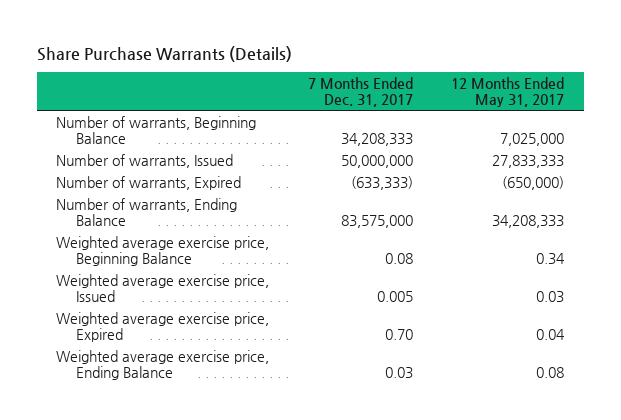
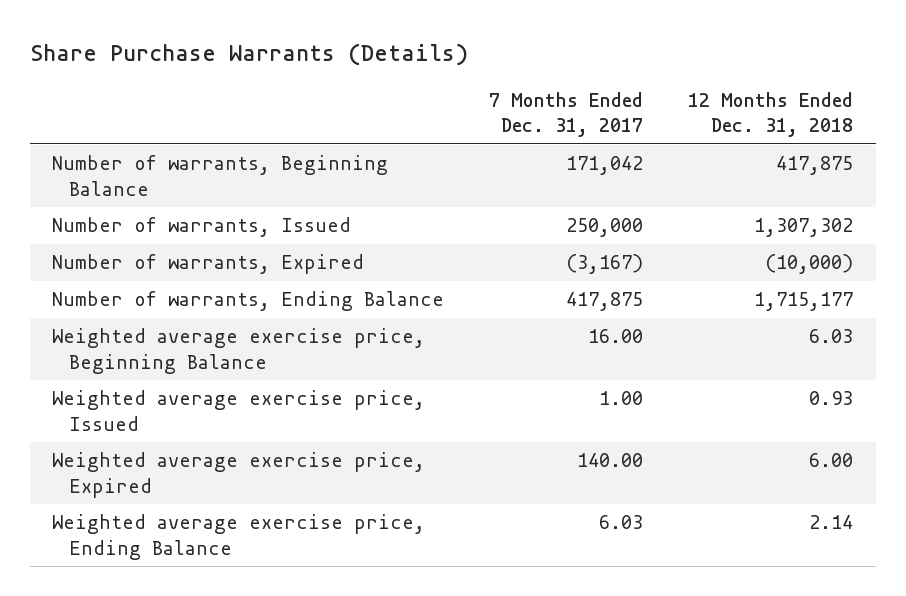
[451,77,565,108] 12 Months Ended May 31, 2017 -> none
none -> [688,91,854,138] 12 Months Ended Dec. 31, 2018
[340,132,413,146] 34,208,333 -> [566,156,644,176] 171,042
[340,154,413,168] 50,000,000 -> [566,218,644,238] 250,000
[350,175,413,190] (633,333) -> [566,254,644,275] (3,167)
[340,214,413,228] 83,575,000 -> [566,292,644,312] 417,875
[384,252,413,264] 0.08 -> [588,329,644,344] 16.00
[376,290,413,302] 0.005 -> [599,391,644,406] 1.00
[384,328,413,340] 0.70 -> [577,453,644,468] 140.00
[384,366,413,379] 0.03 -> [599,515,644,530] 6.03

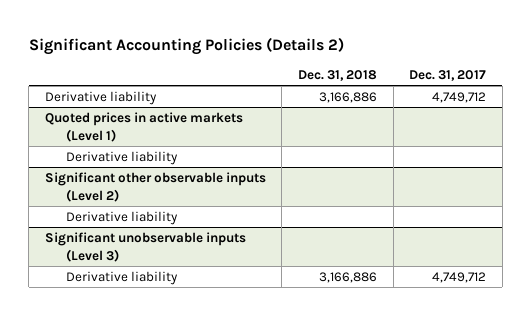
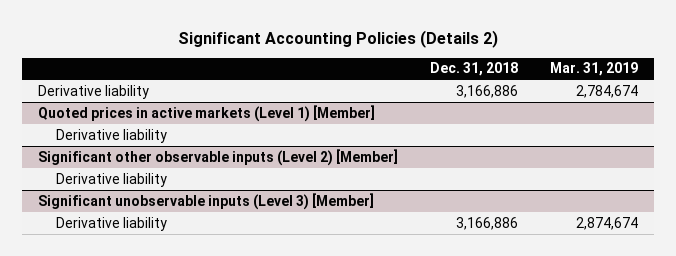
[409,69,487,81] Dec. 31, 2017 -> none
none -> [550,62,639,77] Mar. 31, 2019
[44,112,243,142] Quoted prices in active markets (Level 1) -> [38,104,376,122] Quoted prices in active markets (Level 1) [Member]
[44,172,266,202] Significant other observable inputs (Level 2) -> [38,148,399,166] Significant other observable inputs (Level 2) [Member]
[44,232,246,262] Significant unobservable inputs (Level 3) -> [38,192,375,210] Significant unobservable inputs (Level 3) [Member]

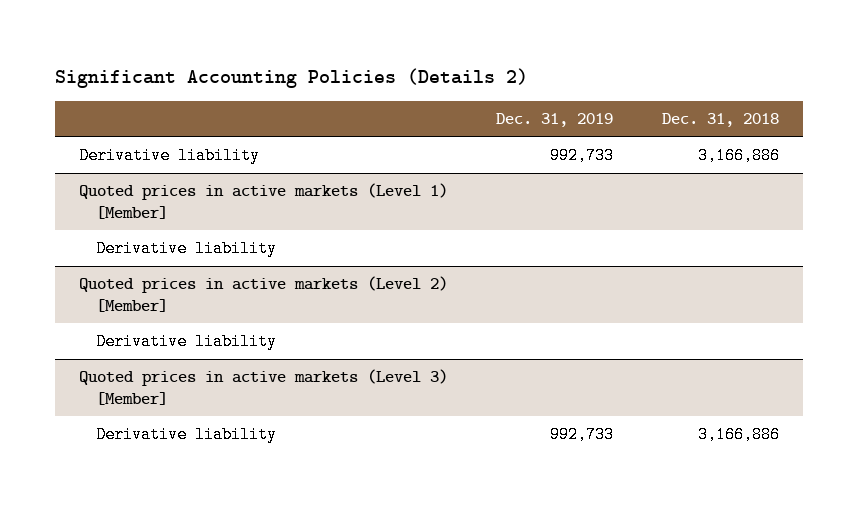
[550,62,639,77] Mar. 31, 2019 -> none
none -> [496,113,614,128] Dec. 31, 2019
[38,148,399,166] Significant other observable inputs (Level 2) [Member] -> [79,276,449,312] Quoted prices in active markets (Level 2) [Member]
[38,192,375,210] Significant unobservable inputs (Level 3) [Member] -> none
none -> [79,369,449,405] Quoted prices in active markets (Level 3) [Member]

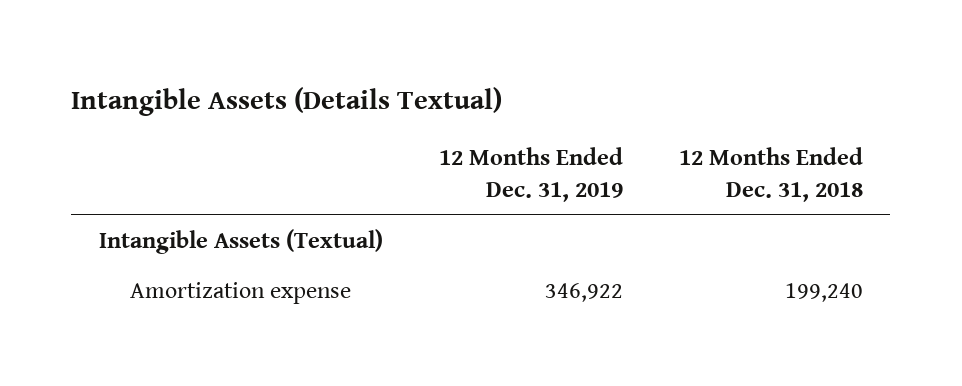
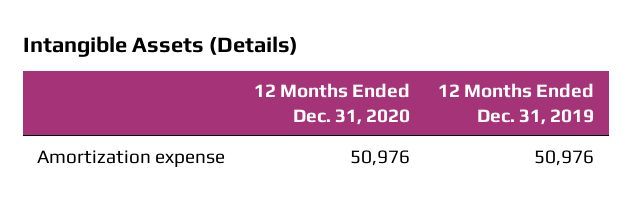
[71,86,503,116] Intangible Assets (Details Textual) -> [22,36,298,58] Intangible Assets (Details)
[678,147,863,202] 12 Months Ended Dec. 31, 2018 -> none
none -> [253,83,410,126] 12 Months Ended Dec. 31, 2020
[98,228,383,254] Intangible Assets (Textual) -> none
[544,282,623,302] 346,922 -> [534,150,595,167] 50,976

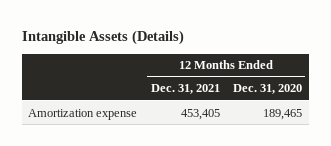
[438,83,595,126] 12 Months Ended Dec. 31, 2019 -> none
none -> [150,84,220,95] Dec. 31, 2021
[349,150,410,167] 50,976 -> [263,108,303,120] 189,465

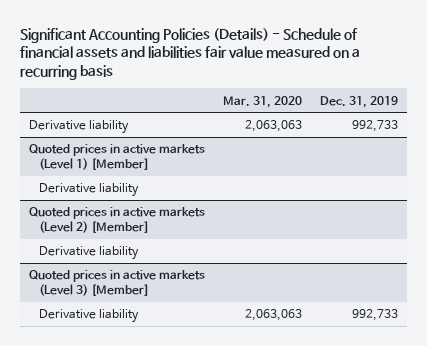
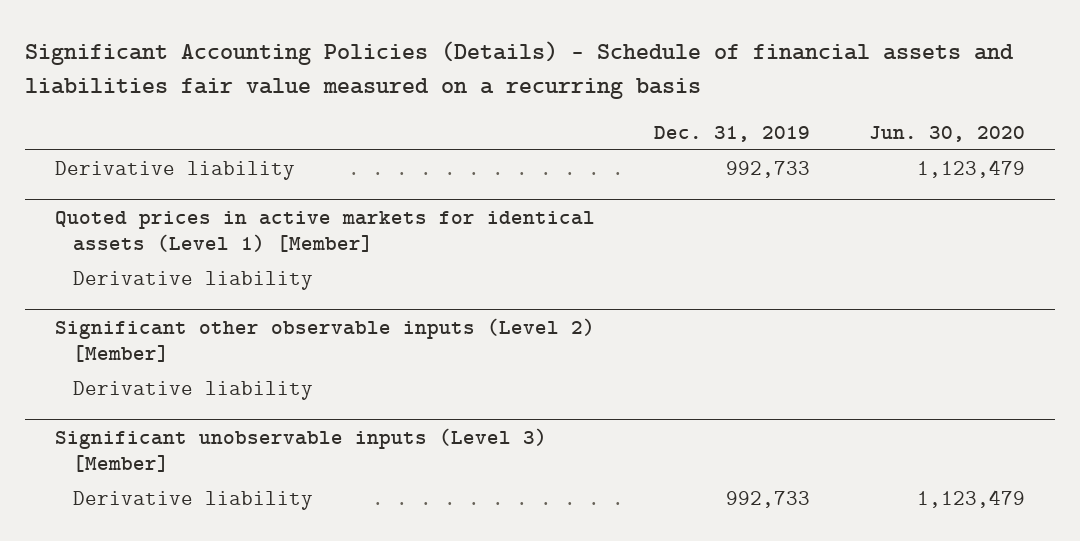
[222,95,302,108] Mar. 31, 2020 -> none
none -> [869,125,1026,142] Jun. 30, 2020
[28,144,205,171] Quoted prices in active markets (Level 1) [Member] -> [54,210,595,253] Quoted prices in active markets for identical assets (Level 1) [Member]
[28,207,205,234] Quoted prices in active markets (Level 2) [Member] -> [54,317,595,363] Significant other observable inputs (Level 2) [Member]
[28,270,205,297] Quoted prices in active markets (Level 3) [Member] -> [54,427,547,473] Significant unobservable inputs (Level 3) [Member]

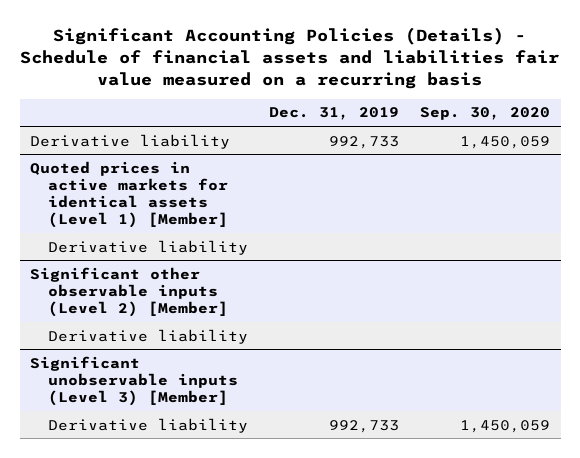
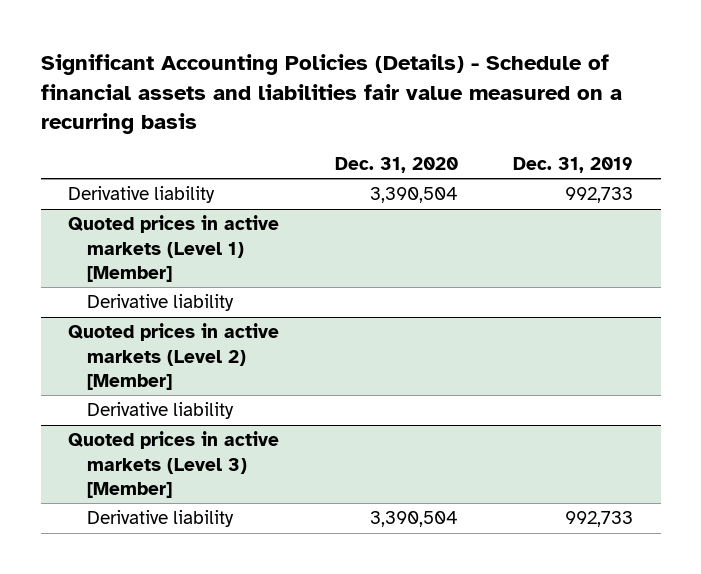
[420,107,551,121] Sep. 30, 2020 -> none
none -> [334,156,458,173] Dec. 31, 2020
[30,160,229,229] Quoted prices in active markets for identical assets (Level 1) [Member] -> [68,215,280,282] Quoted prices in active markets (Level 1) [Member]
[30,266,229,318] Significant other observable inputs (Level 2) [Member] -> [68,323,280,390] Quoted prices in active markets (Level 2) [Member]
[30,355,239,407] Significant unobservable inputs (Level 3) [Member] -> [68,431,280,498] Quoted prices in active markets (Level 3) [Member]

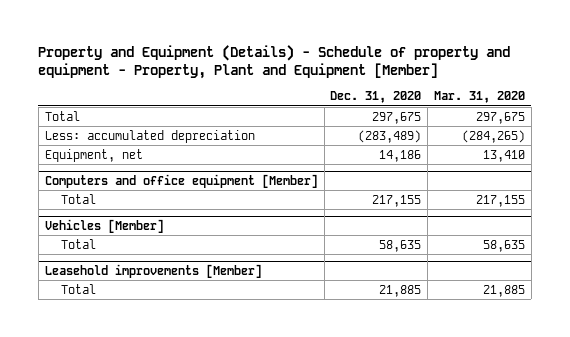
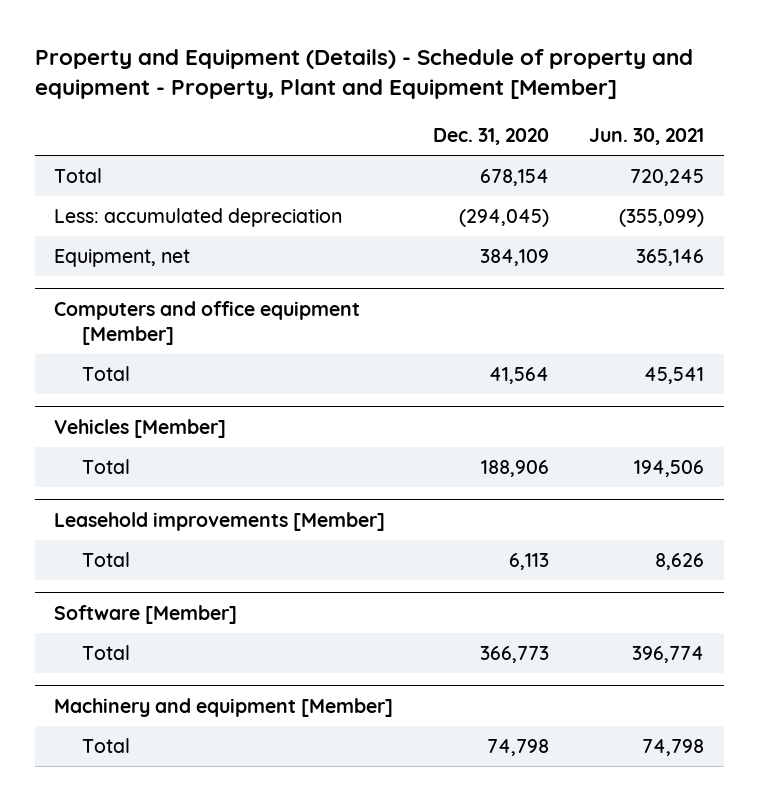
[434,91,526,104] Mar. 31, 2020 -> none
none -> [588,128,704,146] Jun. 30, 2021
[372,111,422,124] 297,675 -> [480,169,550,187] 678,154
[358,129,422,143] (283,489) -> [459,209,550,228] (294,045)
[379,149,422,162] 14,186 -> [480,249,550,267] 384,109
[372,194,422,207] 217,155 -> [489,367,550,385] 41,564
[379,239,422,252] 58,635 -> [481,460,550,478] 188,906
[379,284,422,297] 21,885 -> [509,553,550,571] 6,113
none -> [54,604,238,624] Software [Member]
none -> [82,645,131,661] Total
none -> [54,697,394,717] Machinery and equipment [Member]
none -> [82,738,131,754] Total

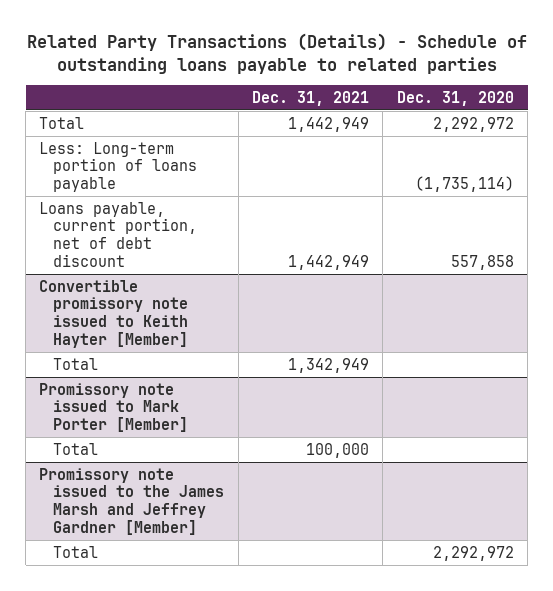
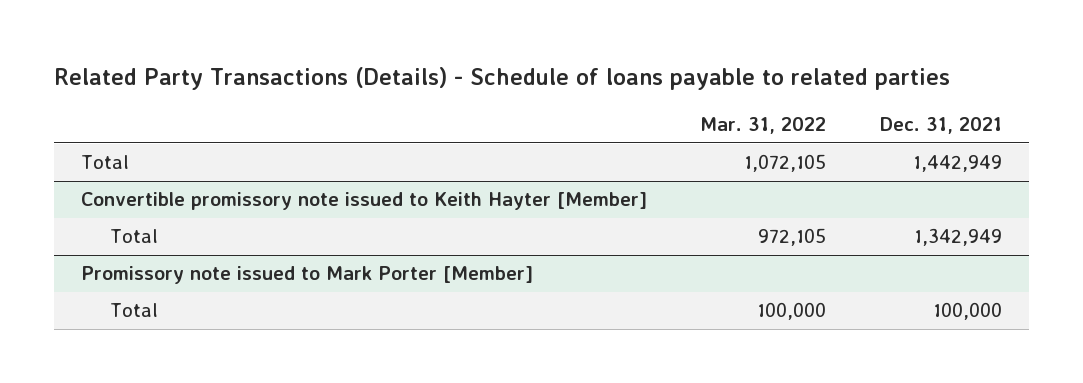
[26,33,527,74] Related Party Transactions (Details) - Schedule of outstanding loans payable to related parties -> [53,67,950,91] Related Party Transactions (Details) - Schedule of loans payable to related parties
[396,90,514,106] Dec. 31, 2020 -> none
none -> [700,116,827,134] Mar. 31, 2022
[39,141,198,193] Less: Long-term portion of loans payable -> none
[39,201,198,267] Loans payable, current portion, net of debt discount -> none
[39,467,225,535] Promissory note issued to the James Marsh and Jeffrey Gardner [Member] -> none
[53,545,99,558] Total -> none

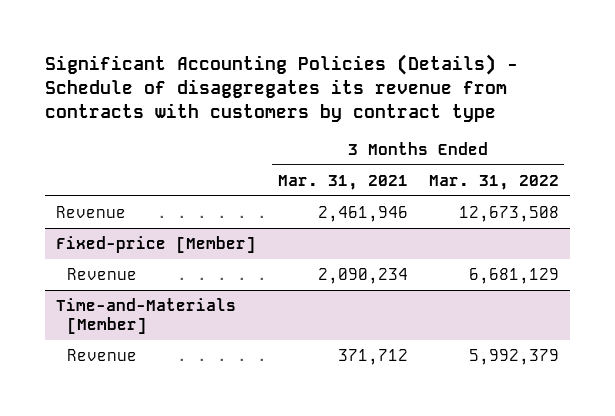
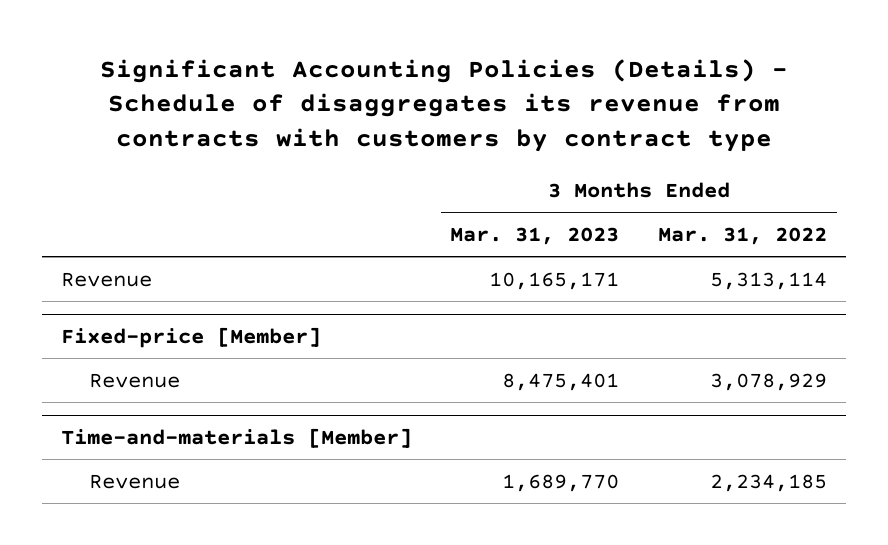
[277,174,408,190] Mar. 31, 2021 -> none
none -> [450,227,620,246] Mar. 31, 2023
[458,205,559,222] 12,673,508 -> [709,271,827,290] 5,313,114
[468,267,559,284] 6,681,129 -> [709,372,827,391] 3,078,929
[56,297,237,335] Time-and-Materials [Member] -> [60,427,412,448] Time-and-materials [Member]
[468,348,559,365] 5,992,379 -> [709,473,827,492] 2,234,185

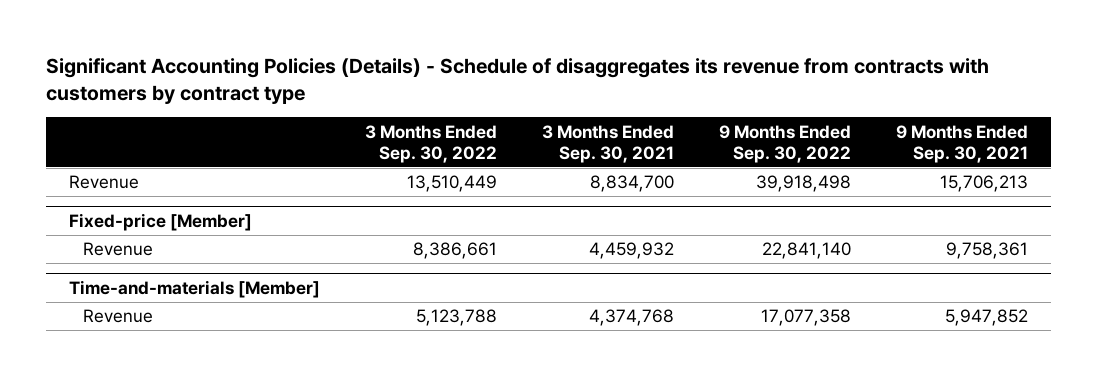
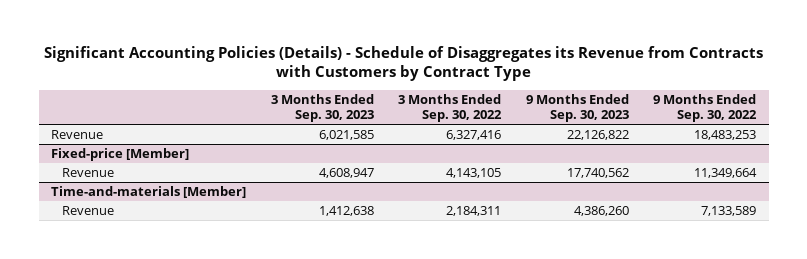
[46,58,990,105] Significant Accounting Policies (Details) - Schedule of disaggregates its revenue from contracts with customers by contract type -> [43,46,763,82] Significant Accounting Policies (Details) - Schedule of Disaggregates its Revenue from Contracts with Customers by Contract Type
[542,124,675,163] 3 Months Ended Sep. 30, 2021 -> none
[896,124,1029,163] 9 Months Ended Sep. 30, 2021 -> none
none -> [270,93,374,123] 3 Months Ended Sep. 30, 2023
none -> [525,93,629,123] 9 Months Ended Sep. 30, 2023
[406,175,497,193] 13,510,449 -> [446,130,502,141] 6,327,416
[756,175,852,193] 39,918,498 -> [694,130,757,141] 18,483,253
[412,242,497,260] 8,386,661 -> [446,168,502,179] 4,143,105
[762,242,852,260] 22,841,140 -> [694,168,758,179] 11,349,664
[415,309,497,327] 5,123,788 -> [446,206,502,217] 2,184,311
[761,309,852,327] 17,077,358 -> [701,206,757,217] 7,133,589

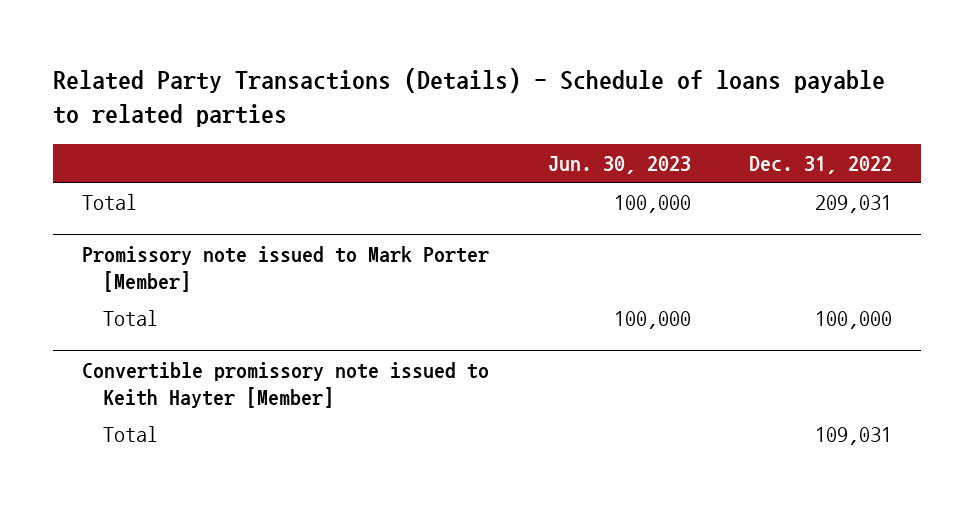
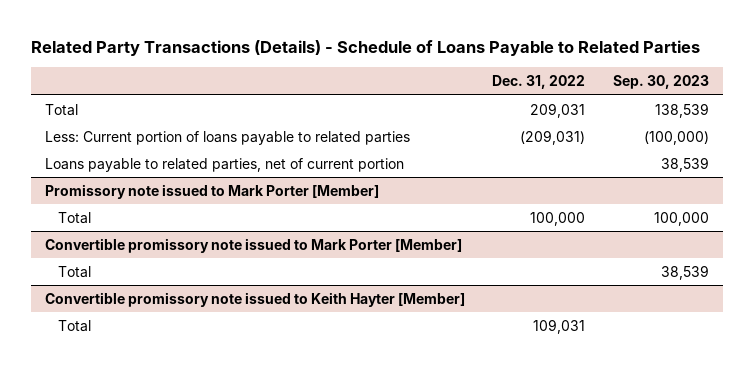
[53,67,886,128] Related Party Transactions (Details) - Schedule of loans payable to related parties -> [31,40,701,57] Related Party Transactions (Details) - Schedule of Loans Payable to Related Parties
[547,156,691,175] Jun. 30, 2023 -> none
none -> [612,75,709,90] Sep. 30, 2023
none -> [45,130,411,145] Less: Current portion of loans payable to related parties
none -> [45,157,405,172] Loans payable to related parties, net of current portion
none -> [45,237,463,253] Convertible promissory note issued to Mark Porter [Member]
none -> [58,265,92,278] Total

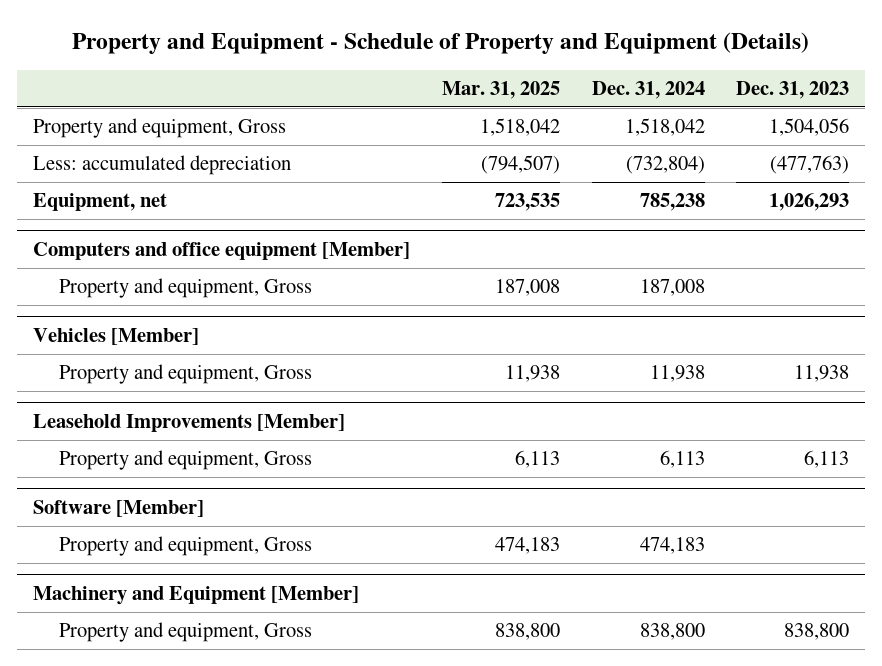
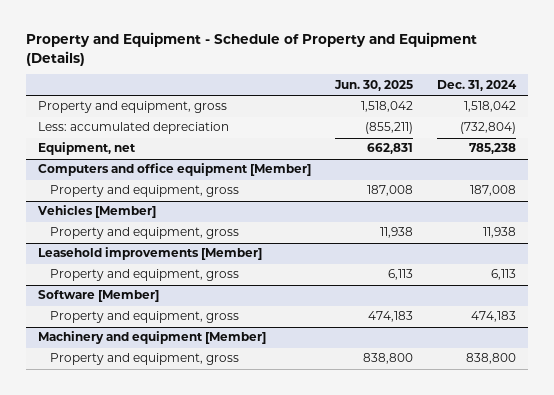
[441,81,560,100] Mar. 31, 2025 -> none
[736,81,850,100] Dec. 31, 2023 -> none
none -> [333,79,413,91] Jun. 30, 2025
[32,118,286,139] Property and equipment, Gross -> [37,101,227,114] Property and equipment, gross
[58,278,312,299] Property and equipment, Gross -> [49,185,239,198] Property and equipment, gross
[58,364,312,385] Property and equipment, Gross -> [49,227,239,240] Property and equipment, gross
[32,414,345,433] Leasehold Improvements [Member] -> [37,247,262,261] Leasehold improvements [Member]
[58,450,312,471] Property and equipment, Gross -> [49,269,239,282] Property and equipment, gross
[58,536,312,557] Property and equipment, Gross -> [49,311,239,324] Property and equipment, gross
[32,586,359,606] Machinery and Equipment [Member] -> [37,331,266,345] Machinery and equipment [Member]
[58,622,312,643] Property and equipment, Gross -> [49,353,239,366] Property and equipment, gross

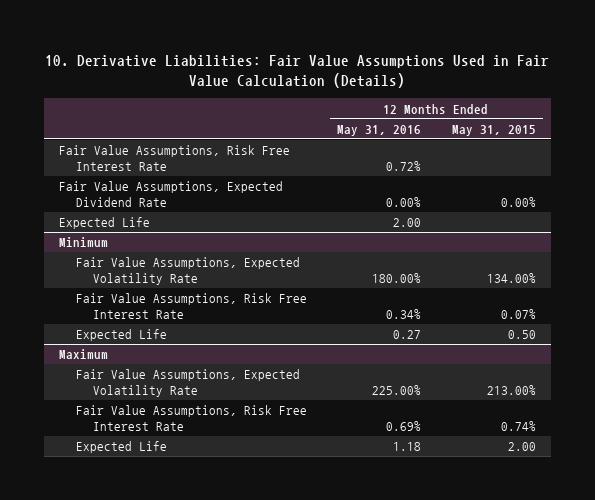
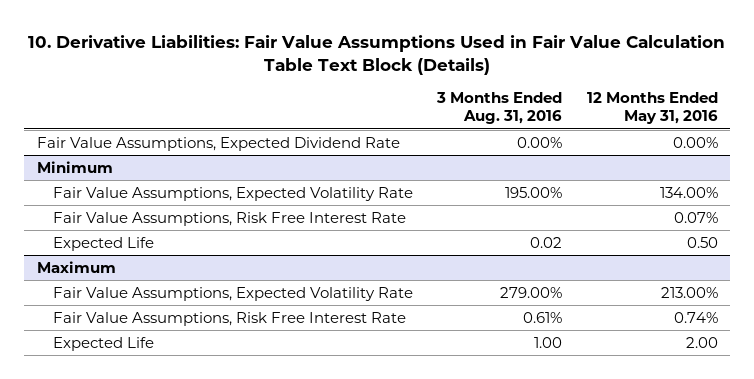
[45,54,550,89] 10. Derivative Liabilities: Fair Value Assumptions Used in Fair Value Calculation (Details) -> [28,34,726,75] 10. Derivative Liabilities: Fair Value Assumptions Used in Fair Value Calculation Table Text Block (Details)
[451,124,536,136] May 31, 2015 -> none
none -> [436,91,563,125] 3 Months Ended Aug. 31, 2016
[59,145,291,172] Fair Value Assumptions, Risk Free Interest Rate -> none
[59,217,151,230] Expected Life -> none
[372,273,422,284] 180.00% -> [659,186,718,198] 134.00%
[386,309,422,320] 0.34% -> [673,211,718,223] 0.07%
[393,330,422,340] 0.27 -> [686,236,718,248] 0.50
[372,385,422,396] 225.00% -> [660,286,718,298] 213.00%
[386,421,422,432] 0.69% -> [673,311,718,323] 0.74%
[393,442,422,452] 1.18 -> [685,336,718,348] 2.00

